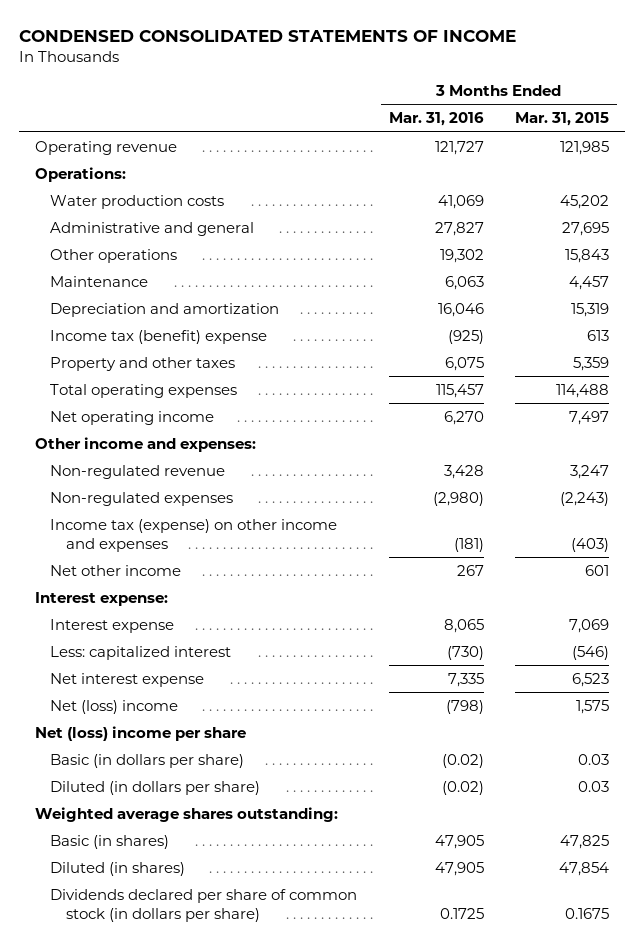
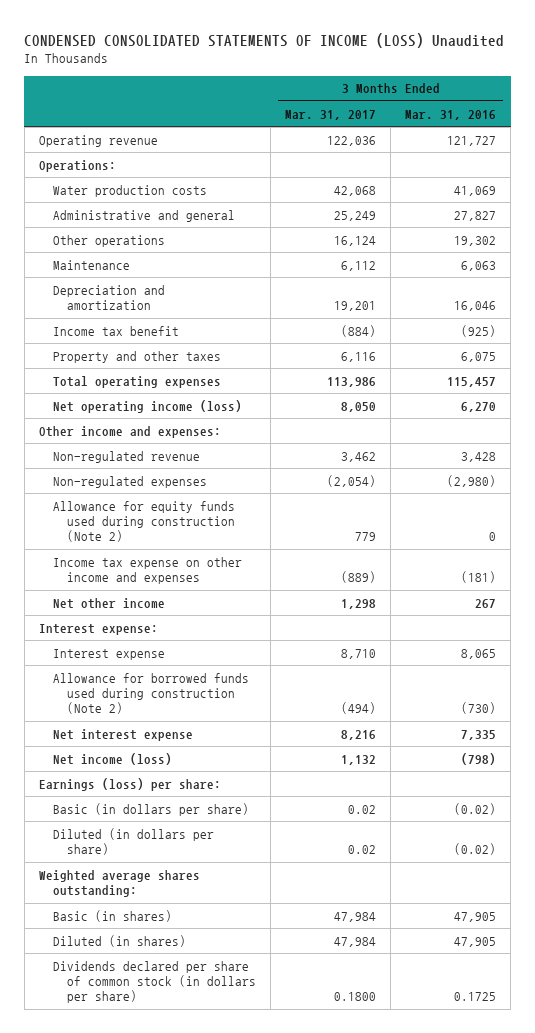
[19,30,517,43] CONDENSED CONSOLIDATED STATEMENTS OF INCOME -> [24,32,505,48] CONDENSED CONSOLIDATED STATEMENTS OF INCOME (LOSS) Unaudited
[515,112,610,127] Mar. 31, 2015 -> none
none -> [285,109,377,120] Mar. 31, 2017
[50,329,268,344] Income tax (benefit) expense -> [53,325,180,336] Income tax benefit
[50,410,215,425] Net operating income -> [53,399,243,413] Net operating income (loss)
none -> [53,500,236,543] Allowance for equity funds used during construction (Note 2)
[50,518,338,552] Income tax (expense) on other income and expenses -> [53,556,243,585] Income tax expense on other income and expenses
[50,645,232,660] Less: capitalized interest -> [53,672,250,715] Allowance for borrowed funds used during construction (Note 2)
[50,699,179,714] Net (loss) income -> [53,752,173,765] Net income (loss)
[34,725,246,741] Net (loss) income per share -> [38,777,221,791] Earnings (loss) per share:

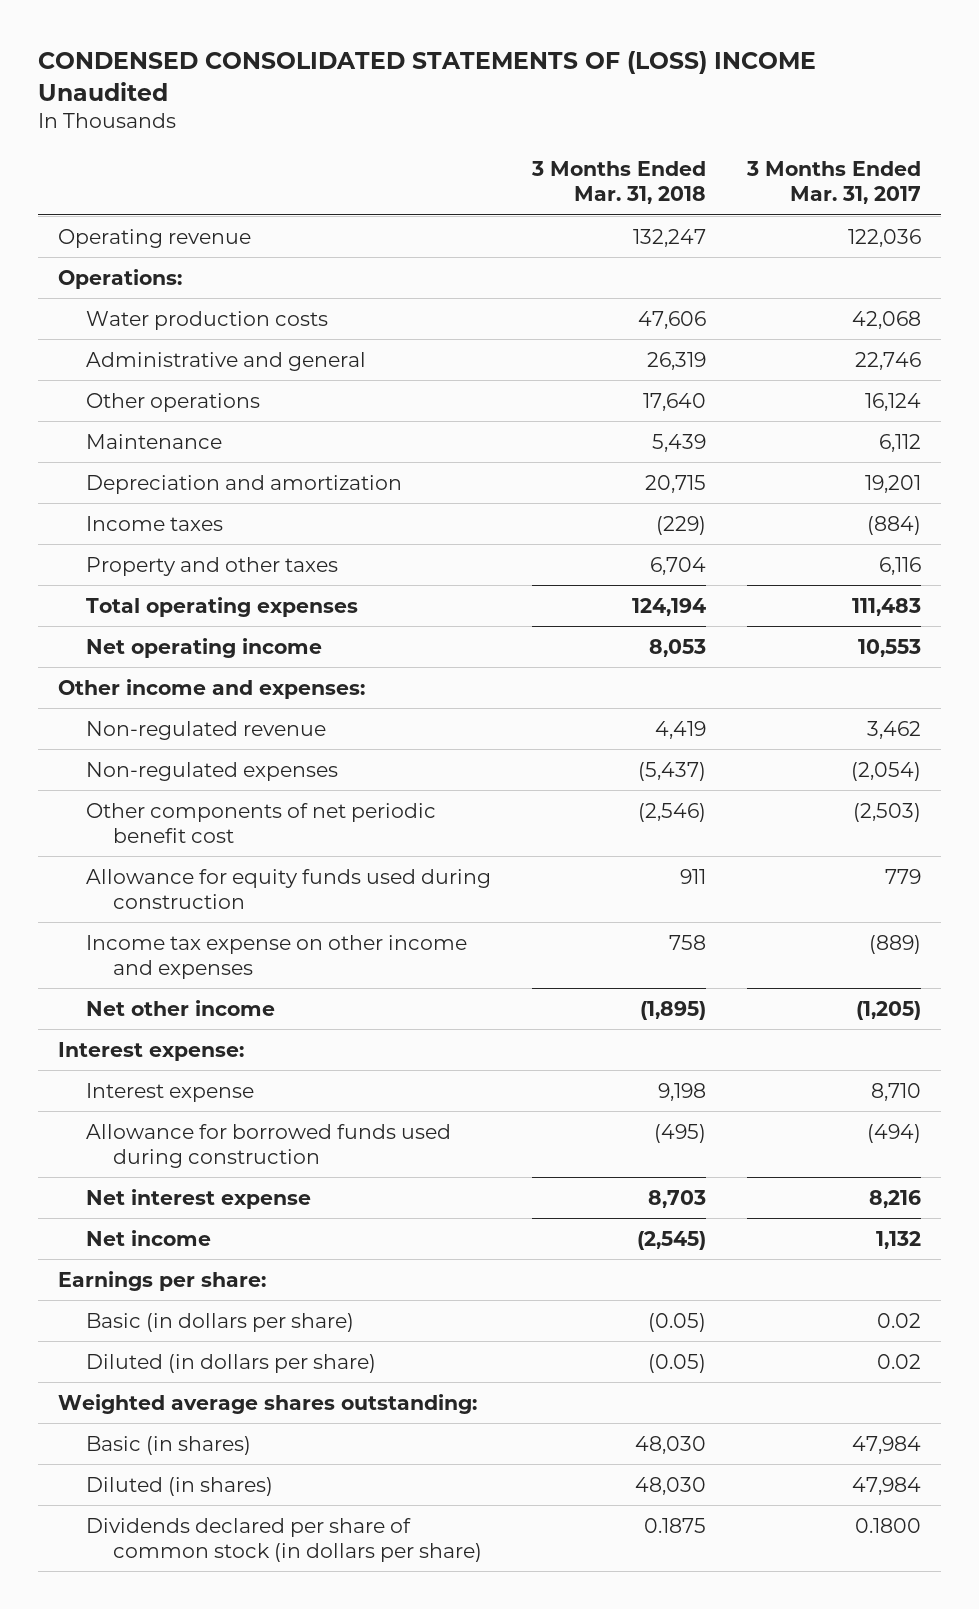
[24,32,505,48] CONDENSED CONSOLIDATED STATEMENTS OF INCOME (LOSS) Unaudited -> [37,51,816,101] CONDENSED CONSOLIDATED STATEMENTS OF (LOSS) INCOME Unaudited
[405,109,497,120] Mar. 31, 2016 -> none
none -> [530,161,706,205] 3 Months Ended Mar. 31, 2018
[334,210,377,221] 25,249 -> [854,351,921,370] 22,746
[53,325,180,336] Income tax benefit -> [85,515,223,531] Income taxes
[327,376,377,387] 113,986 -> [851,597,921,616] 111,483
[53,399,243,413] Net operating income (loss) -> [85,637,322,658] Net operating income
[341,401,377,412] 8,050 -> [857,638,921,657] 10,553
none -> [85,802,436,843] Other components of net periodic benefit cost
[53,500,236,543] Allowance for equity funds used during construction (Note 2) -> [85,868,491,909] Allowance for equity funds used during construction
[341,598,377,609] 1,298 -> [855,1000,921,1020] (1,205)
[53,672,250,715] Allowance for borrowed funds used during construction (Note 2) -> [85,1123,451,1168] Allowance for borrowed funds used during construction
[53,752,173,765] Net income (loss) -> [85,1229,211,1246] Net income
[38,777,221,791] Earnings (loss) per share: -> [58,1270,267,1291] Earnings per share:

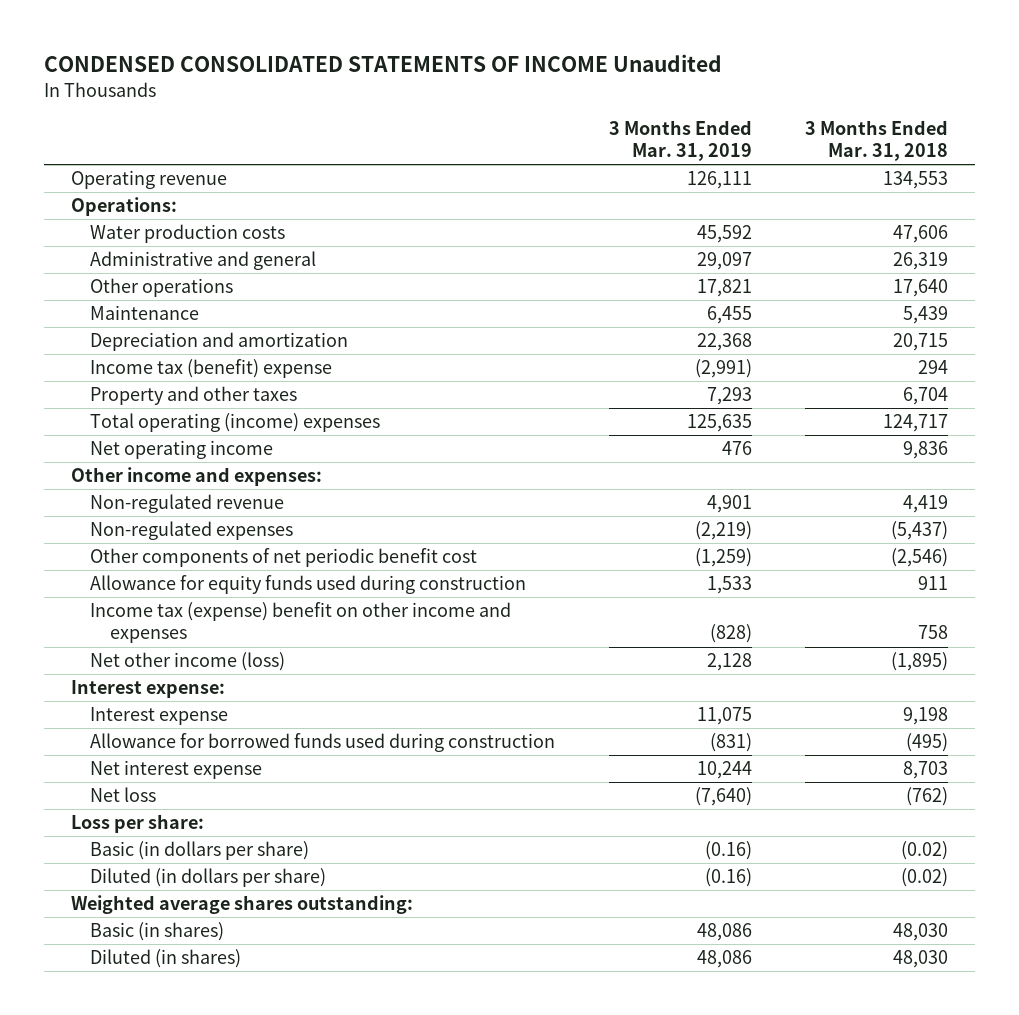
[37,51,816,101] CONDENSED CONSOLIDATED STATEMENTS OF (LOSS) INCOME Unaudited -> [44,54,723,73] CONDENSED CONSOLIDATED STATEMENTS OF INCOME Unaudited
[745,161,921,205] 3 Months Ended Mar. 31, 2017 -> none
none -> [608,120,752,162] 3 Months Ended Mar. 31, 2019
[632,228,706,247] 132,247 -> [883,171,949,190] 134,553
[85,515,223,531] Income taxes -> [90,359,333,379] Income tax (benefit) expense
[655,515,706,535] (229) -> [918,360,949,375] 294
[85,596,358,617] Total operating expenses -> [90,413,381,433] Total operating (income) expenses
[631,597,706,616] 124,194 -> [883,414,949,433] 124,717
[648,638,706,657] 8,053 -> [903,441,949,460] 9,836
[85,934,467,979] Income tax expense on other income and expenses -> [90,602,512,644] Income tax (expense) benefit on other income and expenses
[85,999,275,1016] Net other income -> [90,652,286,672] Net other income (loss)
[85,1229,211,1246] Net income -> [90,787,157,803] Net loss
[636,1230,706,1250] (2,545) -> [906,787,949,807] (762)
[58,1270,267,1291] Earnings per share: -> [70,814,204,834] Loss per share:
[647,1312,706,1332] (0.05) -> [901,841,949,861] (0.02)
[647,1353,706,1373] (0.05) -> [901,868,949,888] (0.02)
[85,1517,482,1562] Dividends declared per share of common stock (in dollars per share) -> none

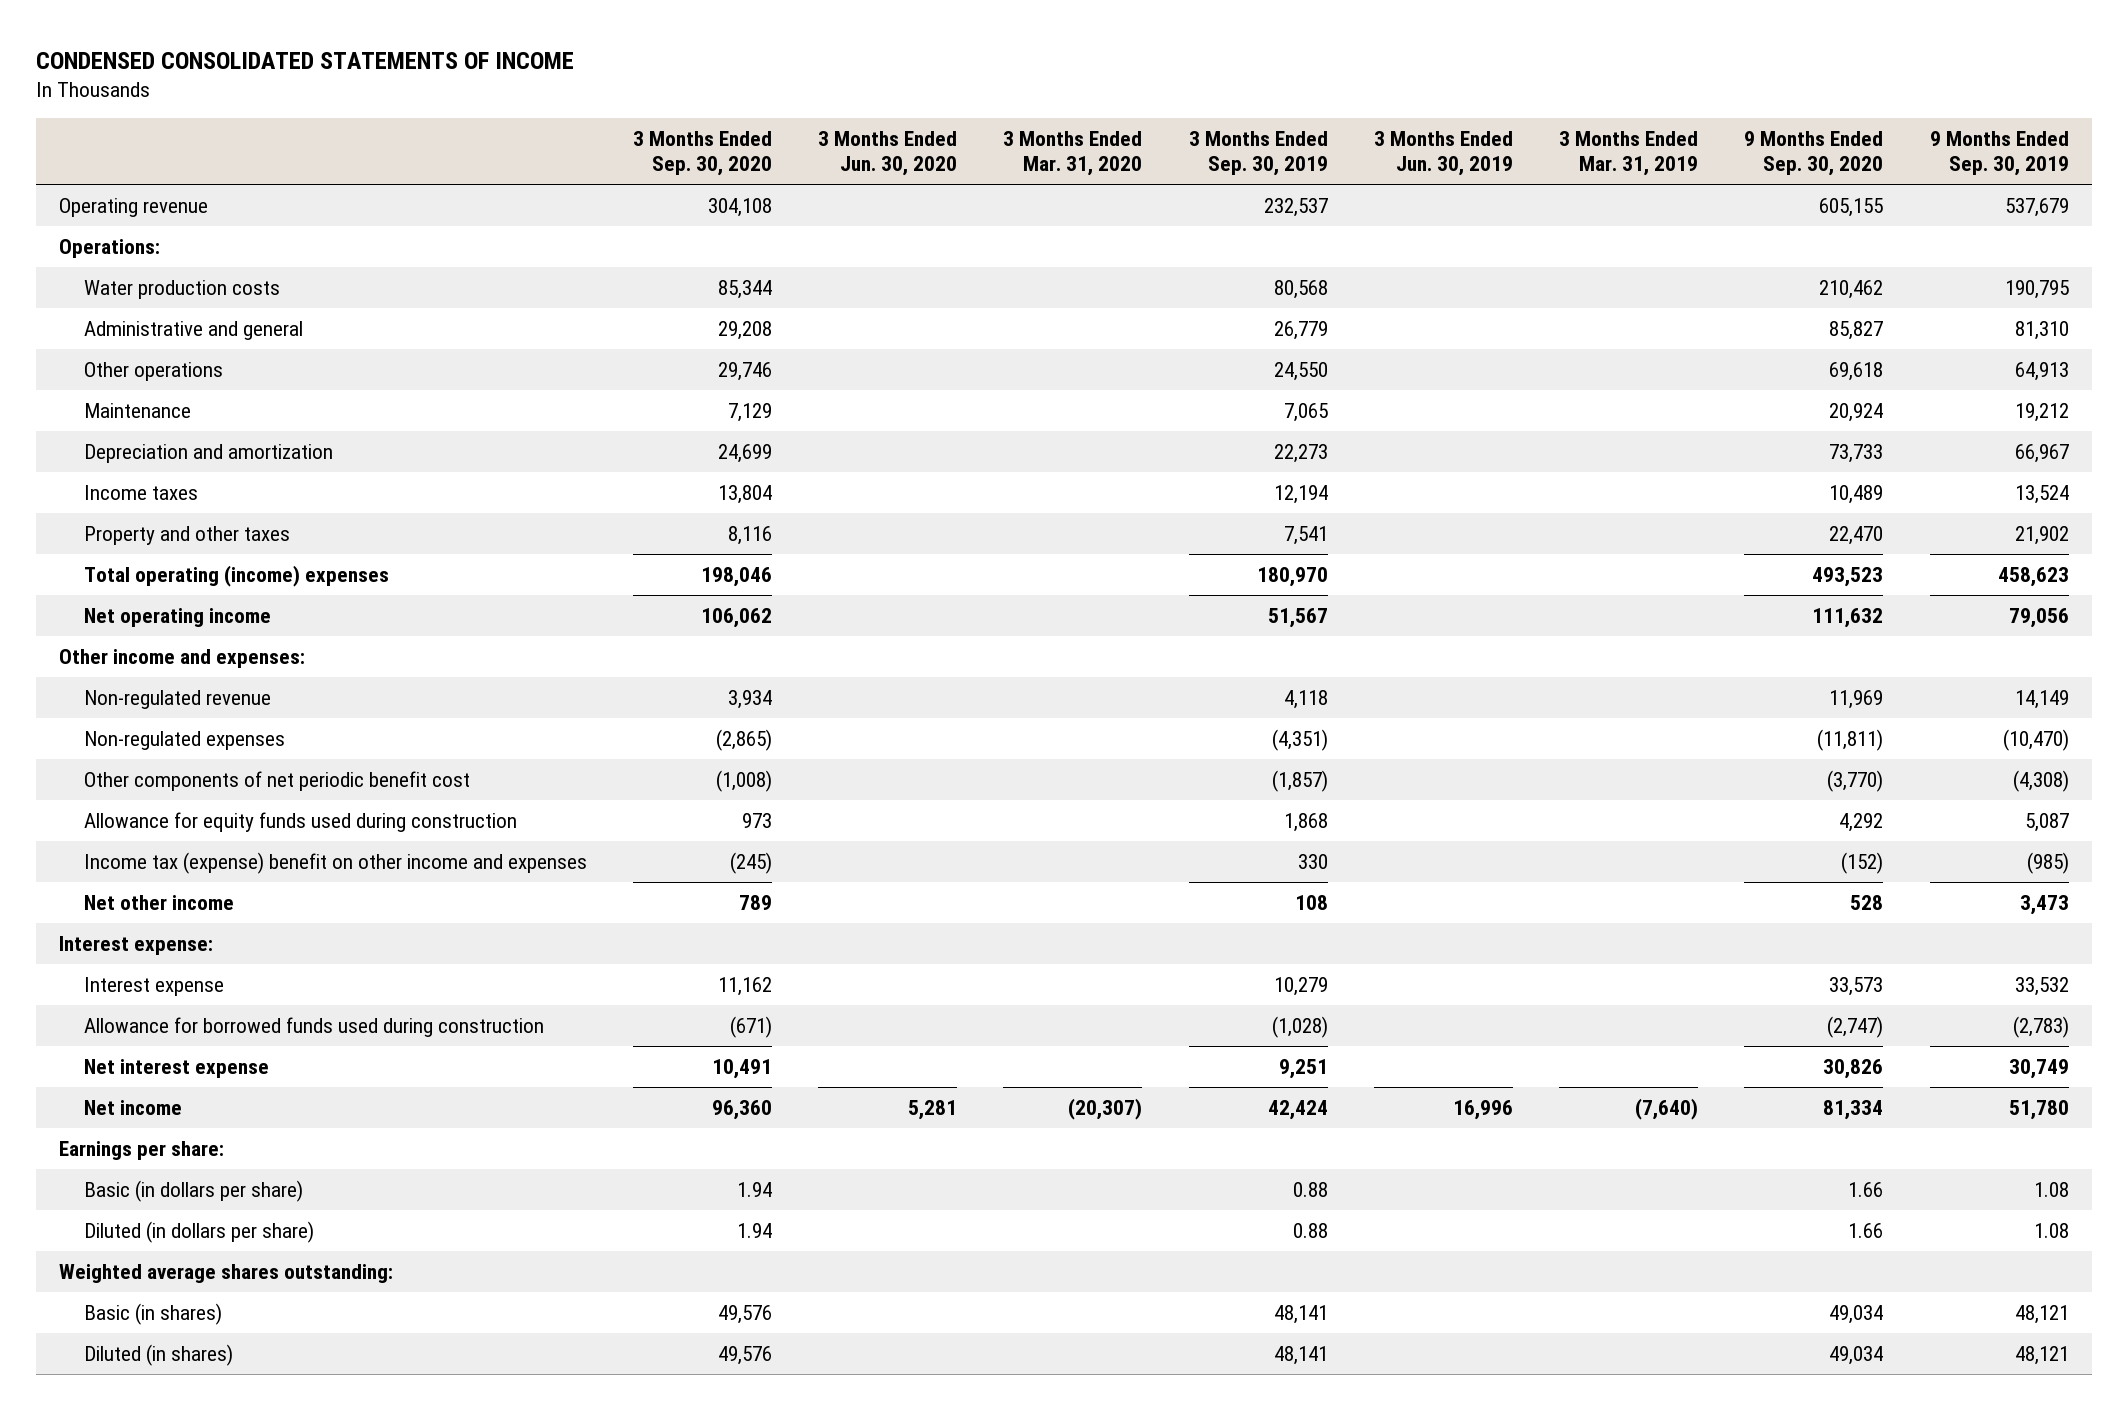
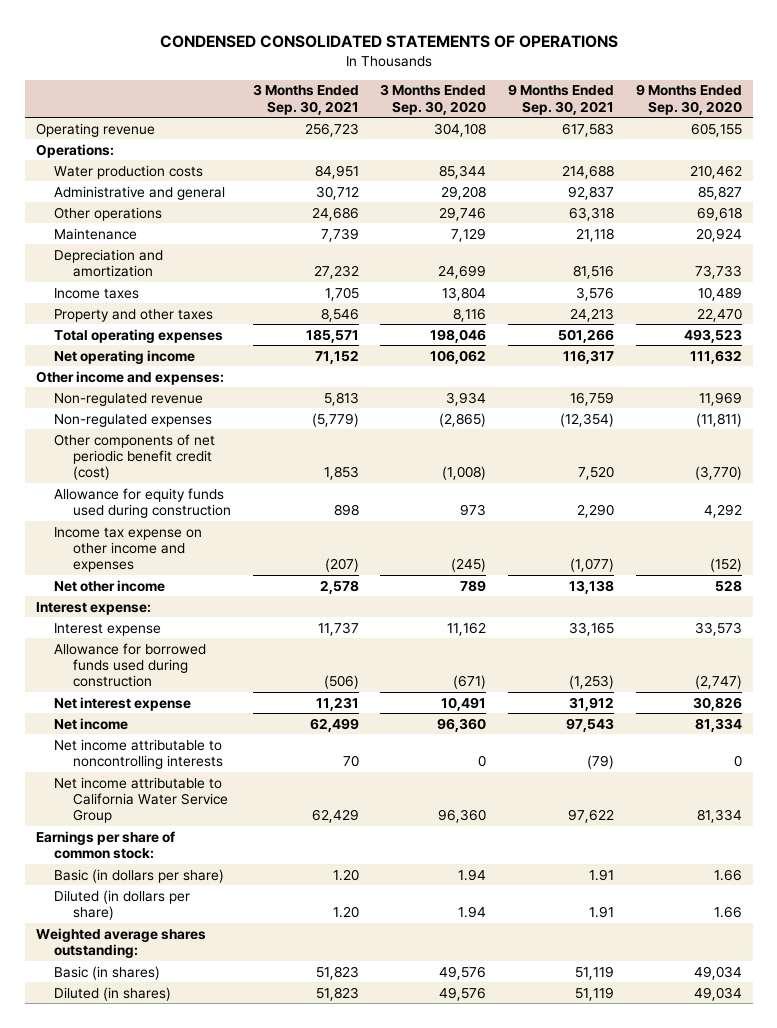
[36,51,575,69] CONDENSED CONSOLIDATED STATEMENTS OF INCOME -> [159,34,618,48] CONDENSED CONSOLIDATED STATEMENTS OF OPERATIONS
[818,130,958,176] 3 Months Ended Jun. 30, 2020 -> none
[1003,130,1143,176] 3 Months Ended Mar. 31, 2020 -> none
[1188,130,1328,176] 3 Months Ended Sep. 30, 2019 -> none
[1373,130,1513,176] 3 Months Ended Jun. 30, 2019 -> none
[1559,130,1699,176] 3 Months Ended Mar. 31, 2019 -> none
[1929,130,2069,176] 9 Months Ended Sep. 30, 2019 -> none
none -> [252,84,359,115] 3 Months Ended Sep. 30, 2021
none -> [508,84,615,115] 9 Months Ended Sep. 30, 2021
[83,564,389,587] Total operating (income) expenses -> [54,328,224,343] Total operating expenses
[83,770,470,791] Other components of net periodic benefit cost -> [54,433,216,481] Other components of net periodic benefit credit (cost)
[83,851,587,874] Income tax (expense) benefit on other income and expenses -> [54,526,203,573] Income tax expense on other income and expenses
none -> [54,738,223,769] Net income attributable to noncontrolling interests
none -> [54,776,228,824] Net income attributable to California Water Service Group
[59,1140,225,1160] Earnings per share: -> [35,830,175,859] Earnings per share of common stock:

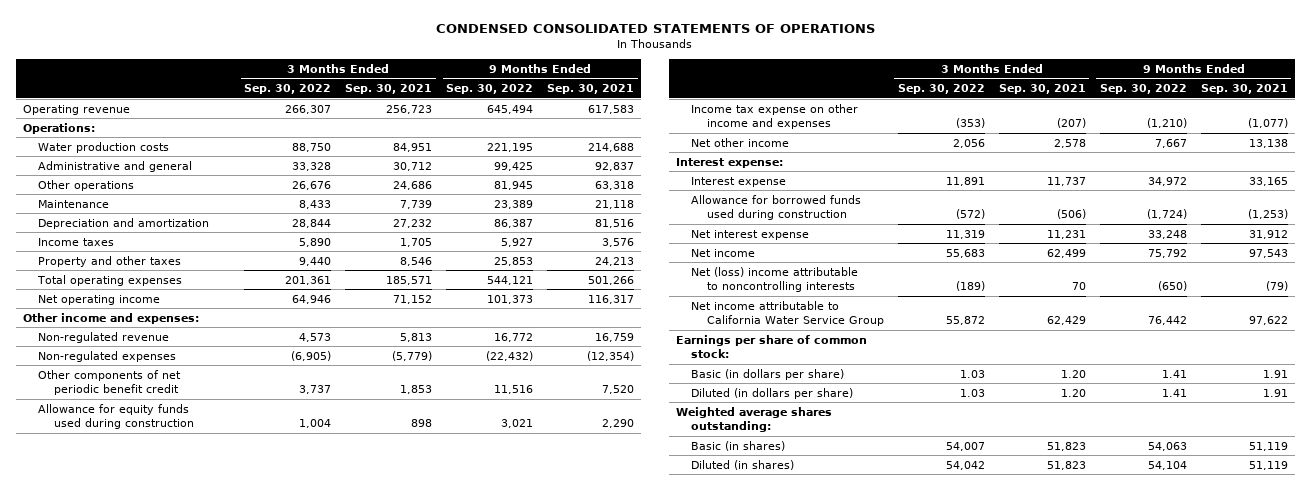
[380,84,487,115] 3 Months Ended Sep. 30, 2020 -> none
[635,84,742,115] 9 Months Ended Sep. 30, 2020 -> none
none -> [244,84,332,95] Sep. 30, 2022
none -> [446,84,534,95] Sep. 30, 2022
[54,433,216,481] Other components of net periodic benefit credit (cost) -> [38,369,182,396] Other components of net periodic benefit credit
[54,738,223,769] Net income attributable to noncontrolling interests -> [691,266,859,293] Net (loss) income attributable to noncontrolling interests

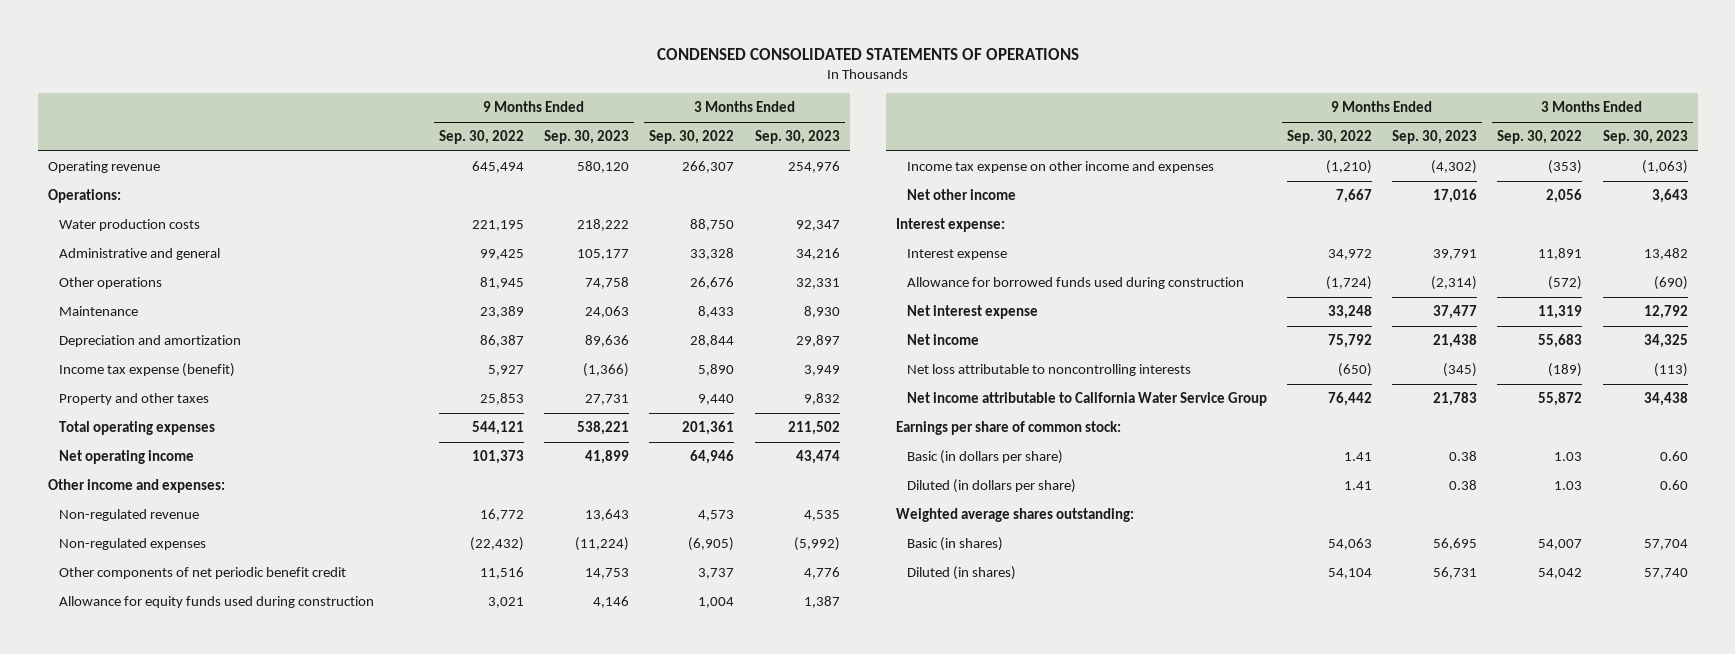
[345,84,433,95] Sep. 30, 2021 -> none
[547,84,635,95] Sep. 30, 2021 -> none
none -> [544,130,630,145] Sep. 30, 2023
none -> [754,130,840,145] Sep. 30, 2023
[38,237,115,246] Income taxes -> [58,362,235,377] Income tax expense (benefit)
[691,266,859,293] Net (loss) income attributable to noncontrolling interests -> [906,363,1191,376] Net loss attributable to noncontrolling interests

